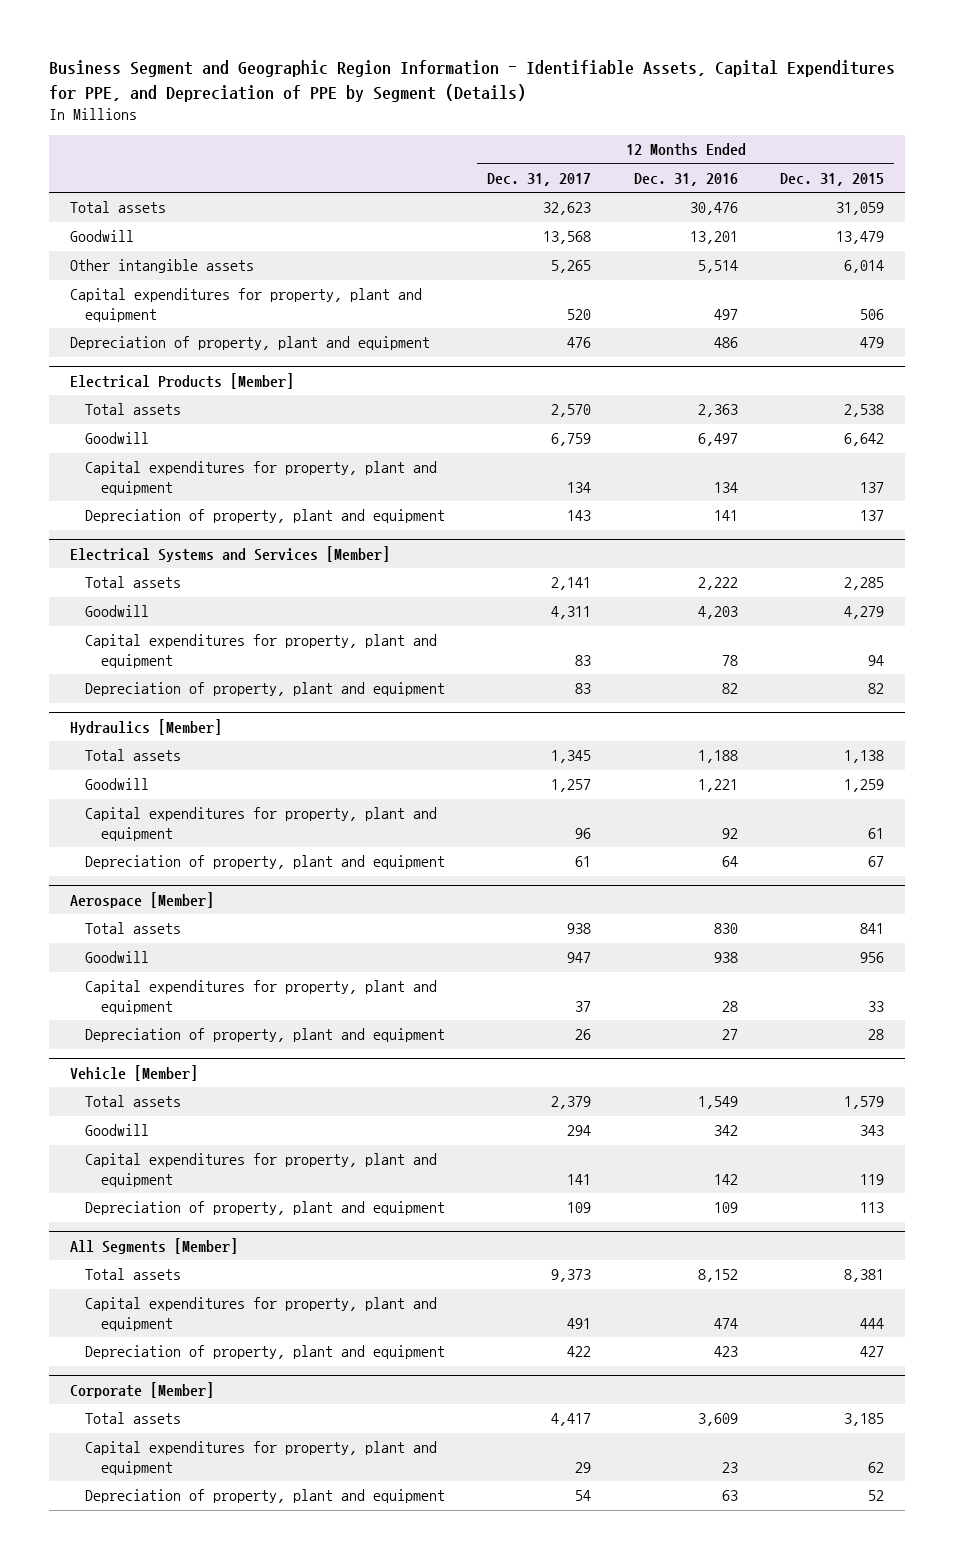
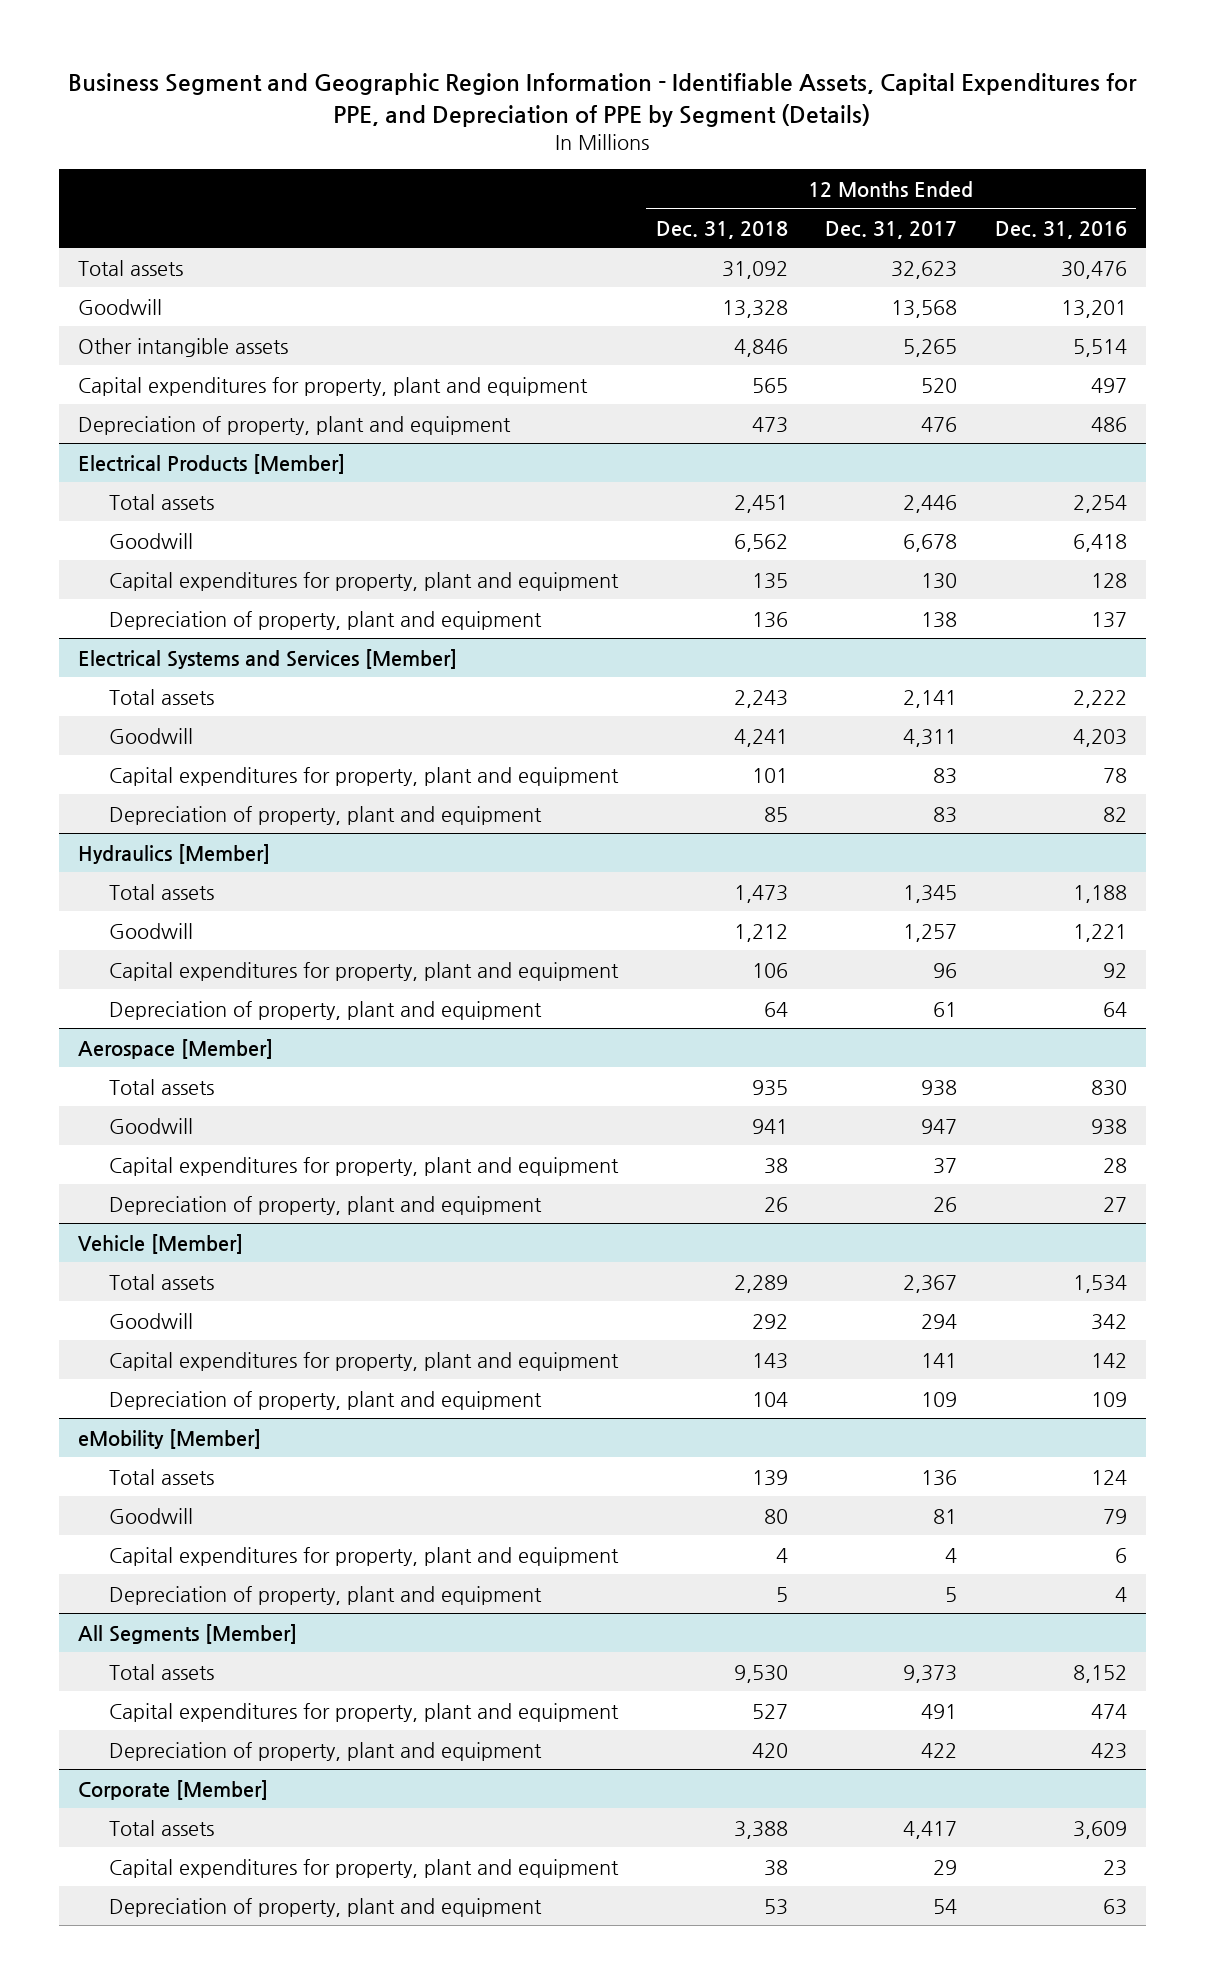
[779,172,884,186] Dec. 31, 2015 -> none
none -> [655,220,788,239] Dec. 31, 2018
[551,404,592,418] 2,570 -> [903,494,958,513] 2,446
[697,404,738,418] 2,363 -> [1073,494,1128,513] 2,254
[551,433,592,447] 6,759 -> [903,533,958,552] 6,678
[697,433,738,447] 6,497 -> [1073,533,1128,552] 6,418
[567,481,592,493] 134 -> [921,572,958,589] 130
[713,481,738,493] 134 -> [1091,572,1128,588] 128
[567,510,592,522] 143 -> [921,611,958,628] 138
[713,510,738,522] 141 -> [1091,611,1128,628] 137
[551,1096,592,1110] 2,379 -> [903,1274,958,1293] 2,367
[697,1096,738,1110] 1,549 -> [1073,1274,1128,1293] 1,534
none -> [77,1428,261,1449] eMobility [Member]
none -> [109,1468,215,1485] Total assets
none -> [109,1507,194,1524] Goodwill
none -> [109,1546,620,1566] Capital expenditures for property, plant and equipment
none -> [109,1585,543,1605] Depreciation of property, plant and equipment

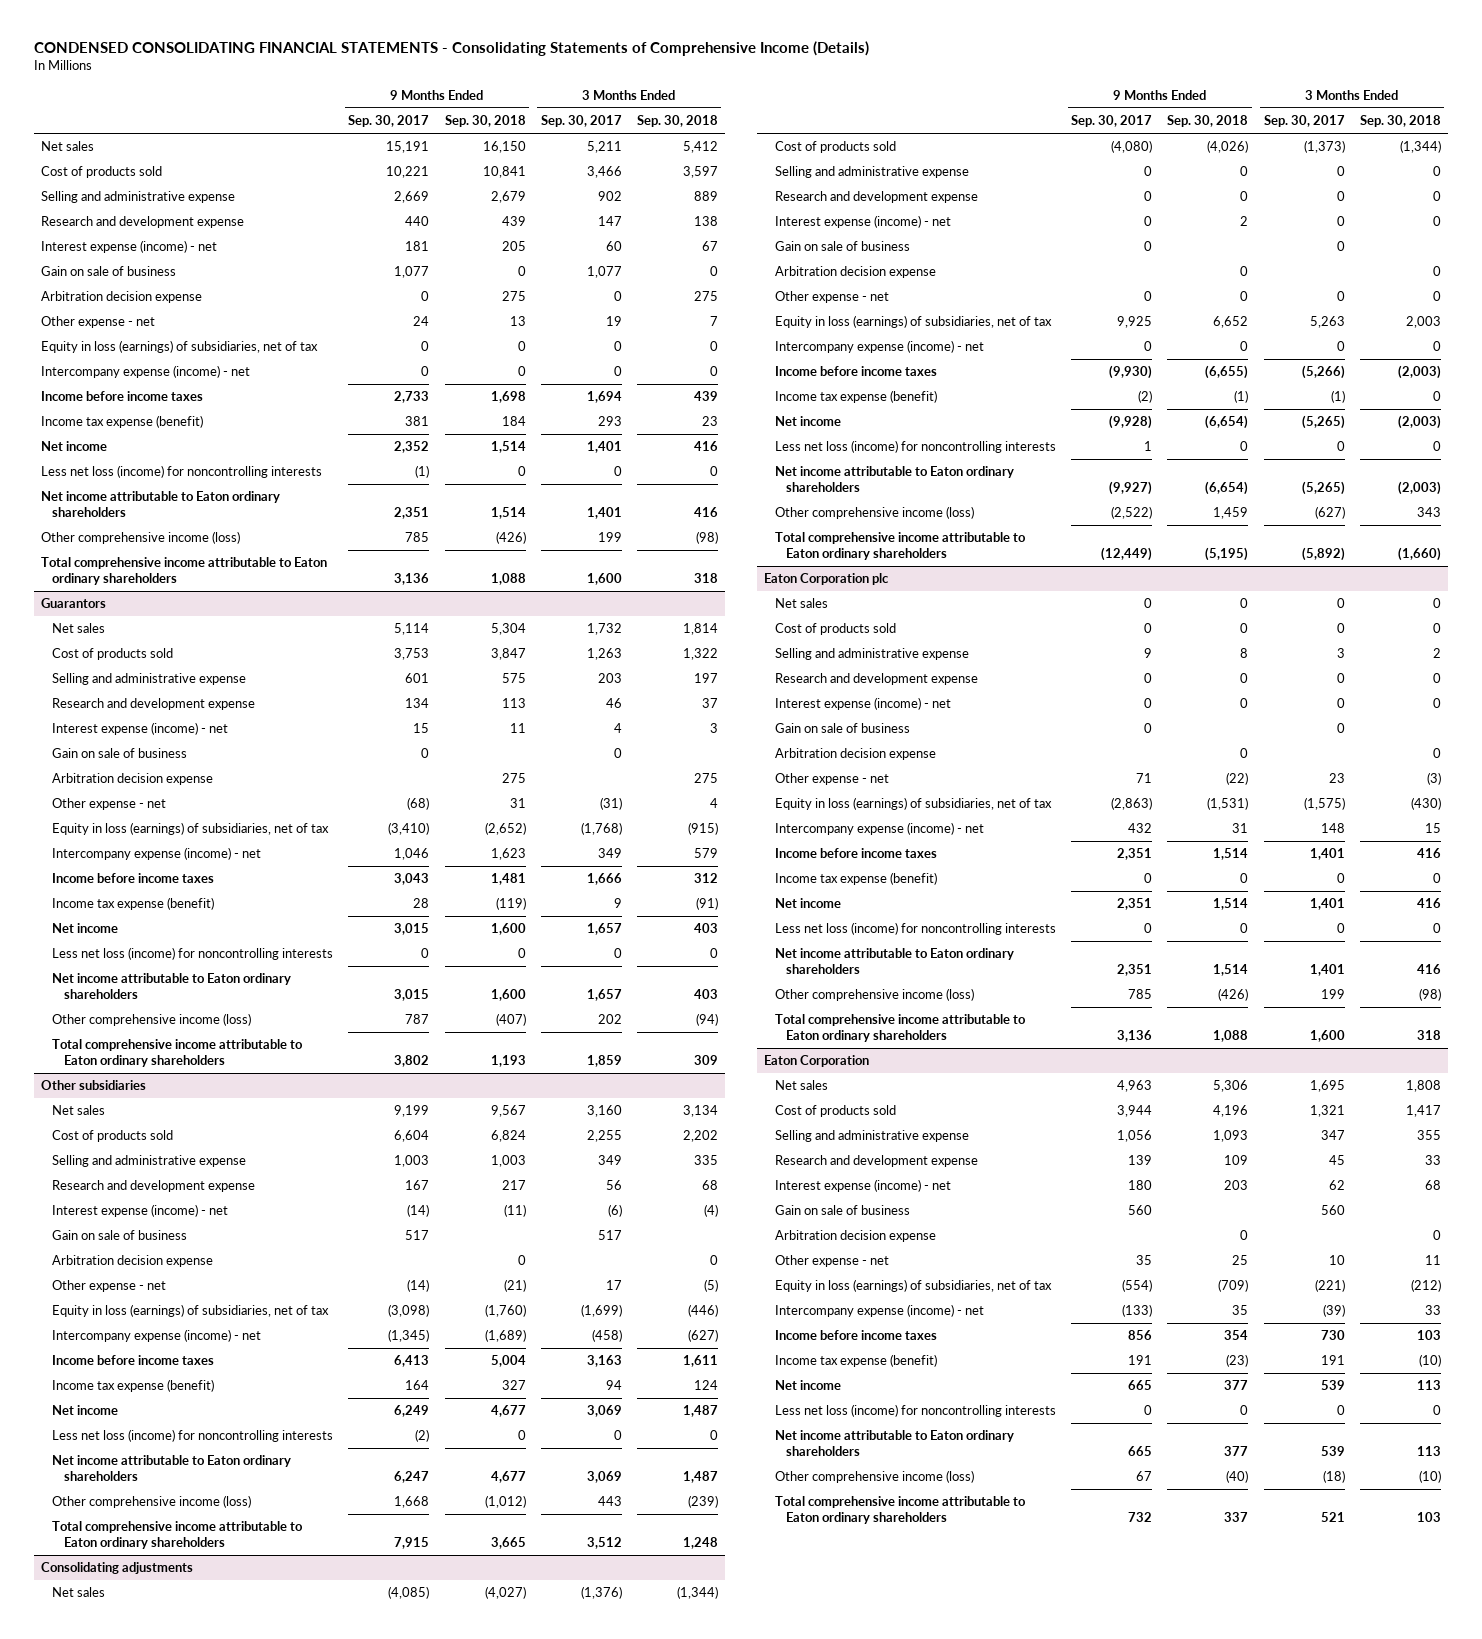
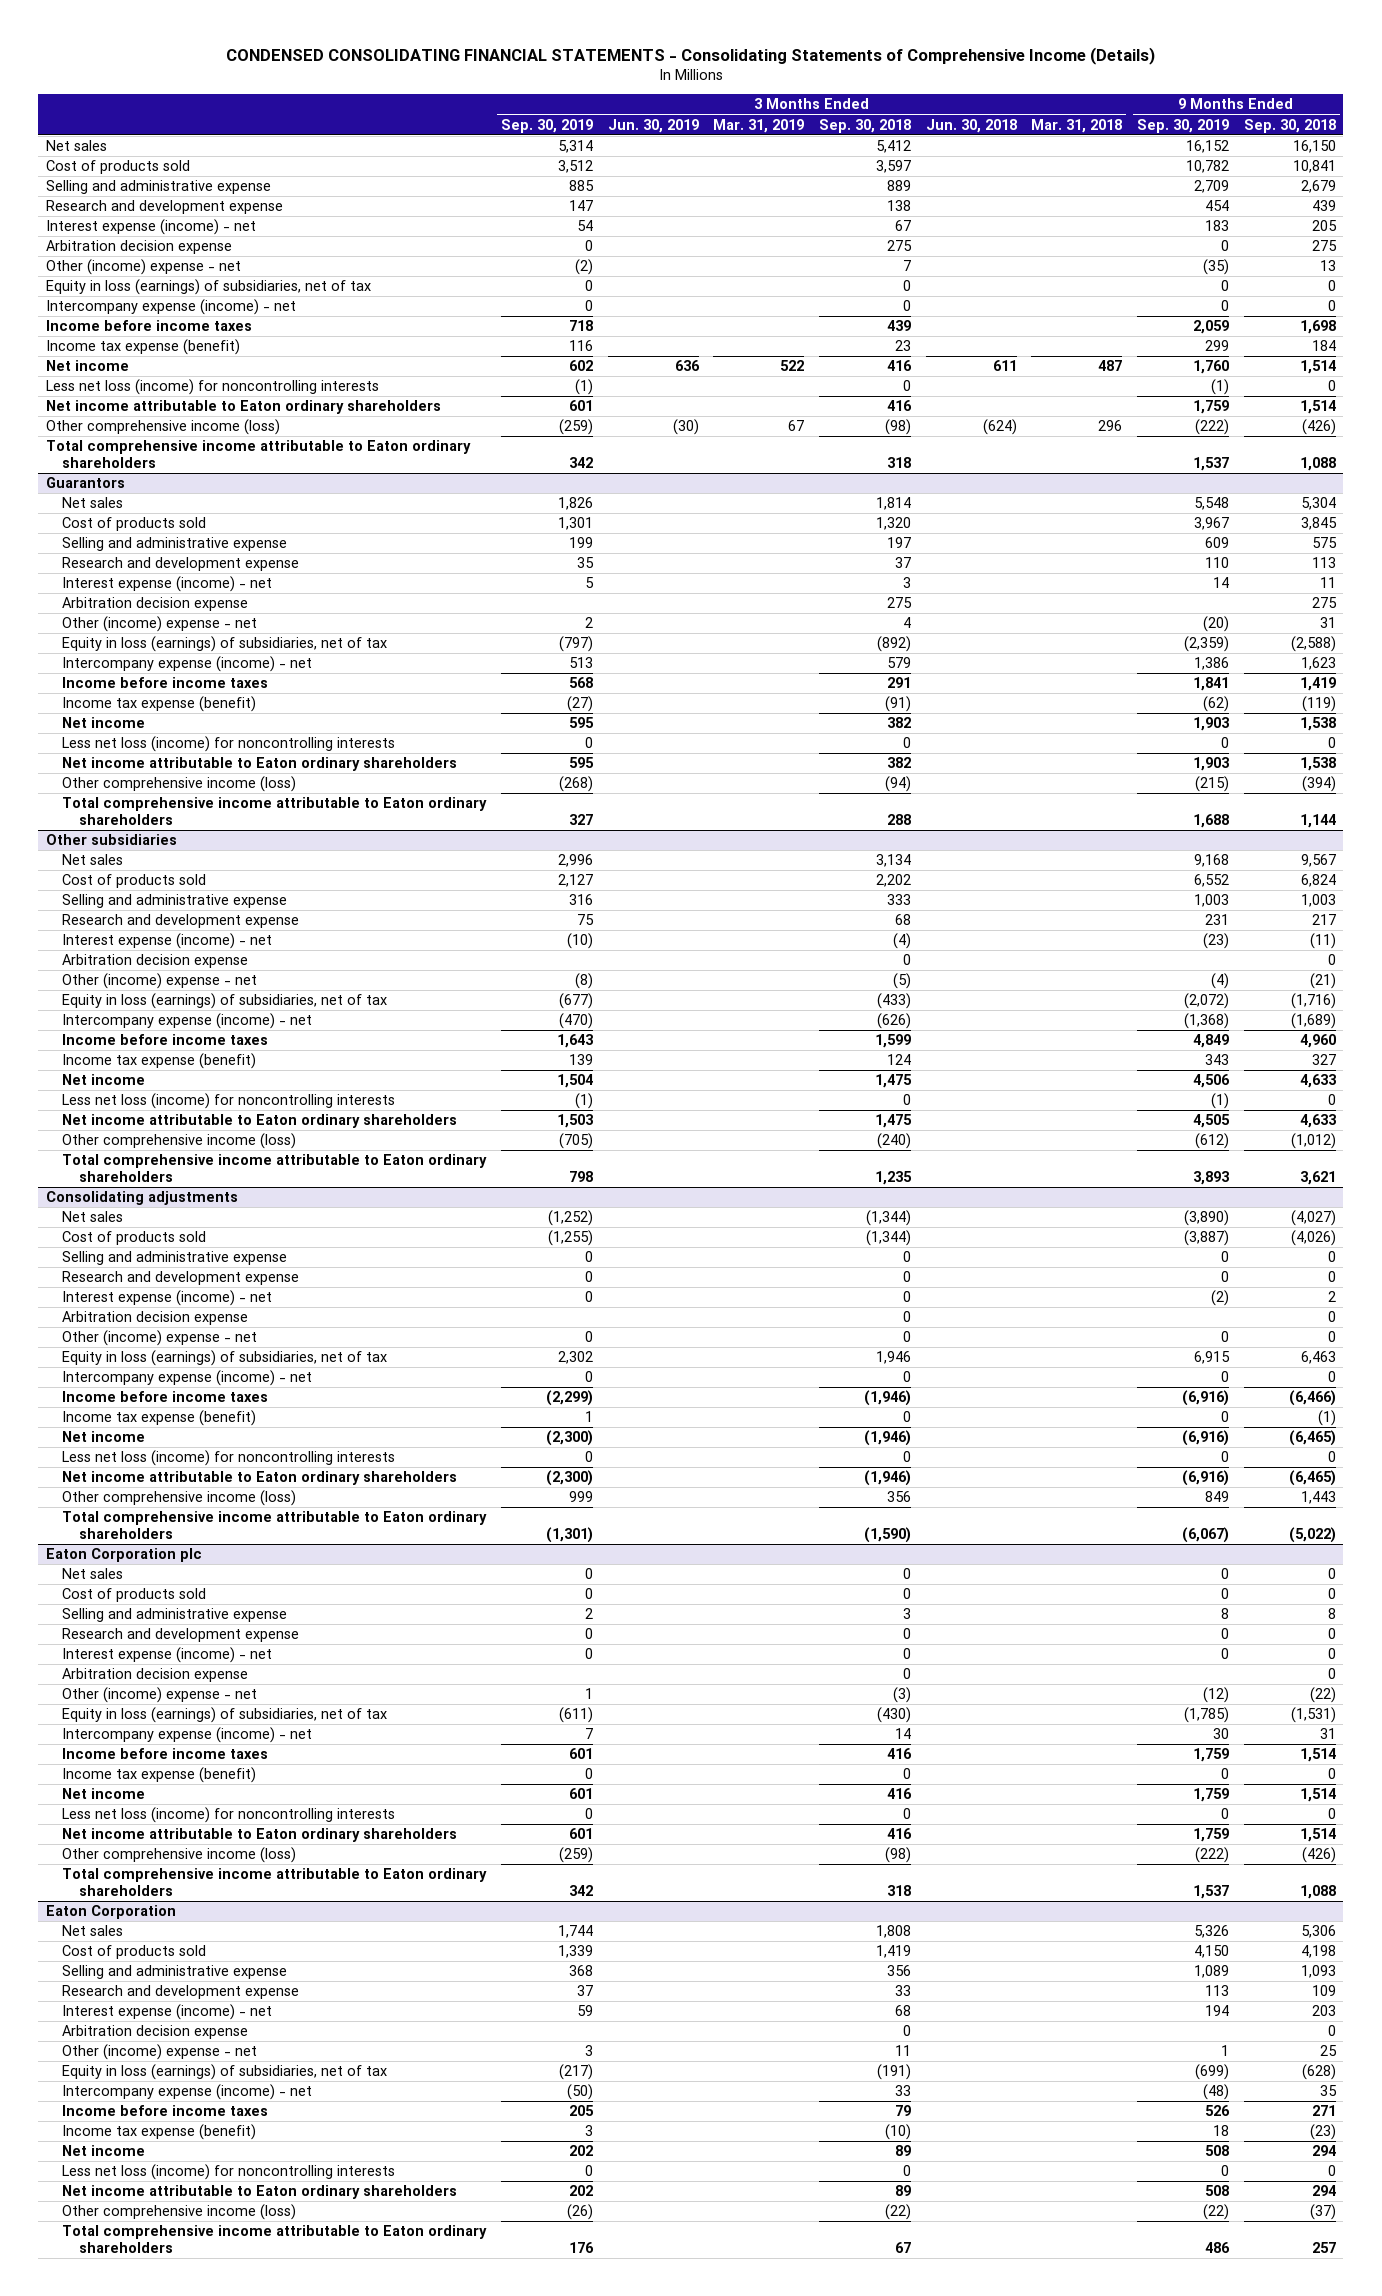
[348,115,430,128] Sep. 30, 2017 -> none
[540,115,622,128] Sep. 30, 2017 -> none
none -> [500,118,593,133] Sep. 30, 2019
none -> [607,118,699,133] Jun. 30, 2019
none -> [713,118,805,133] Mar. 31, 2019
none -> [925,118,1017,133] Jun. 30, 2018
none -> [1031,118,1123,133] Mar. 31, 2018
none -> [1137,118,1230,133] Sep. 30, 2019
[41,266,177,277] Gain on sale of business -> none
[41,316,156,329] Other expense - net -> [45,259,241,276] Other (income) expense - net
[490,648,526,661] 3,847 -> [1300,517,1337,531] 3,845
[682,648,718,661] 1,322 -> [876,517,912,531] 1,320
[52,748,188,759] Gain on sale of business -> none
[52,798,167,811] Other expense - net -> [62,616,258,633] Other (income) expense - net
[484,822,526,836] (2,652) -> [1290,636,1336,653] (2,588)
[687,822,718,836] (915) -> [877,636,912,653] (892)
[490,873,526,886] 1,481 -> [1299,677,1336,692] 1,419
[693,873,718,884] 312 -> [887,677,912,689] 291
[490,923,526,936] 1,600 -> [1299,717,1336,732] 1,538
[693,923,718,934] 403 -> [887,717,912,729] 382
[490,989,526,1002] 1,600 -> [1299,757,1336,772] 1,538
[693,989,718,1000] 403 -> [887,757,912,769] 382
[495,1013,526,1027] (407) -> [1301,776,1336,793] (394)
[490,1055,526,1068] 1,193 -> [1299,813,1336,828] 1,144
[693,1055,718,1066] 309 -> [887,813,912,825] 288
[693,1155,718,1166] 335 -> [887,894,912,906] 333
[52,1230,188,1241] Gain on sale of business -> none
[52,1280,167,1293] Other expense - net -> [62,973,258,990] Other (income) expense - net
[484,1304,526,1318] (1,760) -> [1290,993,1336,1010] (1,716)
[687,1304,718,1318] (446) -> [877,993,912,1010] (433)
[687,1329,718,1343] (627) -> [877,1013,912,1030] (626)
[490,1355,526,1368] 5,004 -> [1299,1034,1336,1049] 4,960
[682,1355,718,1368] 1,611 -> [875,1034,912,1049] 1,599
[490,1405,526,1418] 4,677 -> [1299,1074,1336,1089] 4,633
[682,1405,718,1418] 1,487 -> [875,1074,913,1089] 1,475
[490,1471,526,1484] 4,677 -> [1299,1114,1336,1129] 4,633
[682,1471,718,1484] 1,487 -> [875,1114,913,1129] 1,475
[687,1495,718,1509] (239) -> [877,1133,912,1150] (240)
[490,1537,526,1550] 3,665 -> [1299,1170,1336,1185] 3,621
[682,1537,718,1550] 1,248 -> [875,1170,913,1185] 1,235
[775,241,911,252] Gain on sale of business -> none
[775,291,890,304] Other expense - net -> [62,1330,258,1347] Other (income) expense - net
[1213,316,1249,329] 6,652 -> [1300,1351,1336,1365] 6,463
[1405,316,1441,329] 2,003 -> [876,1351,912,1365] 1,946
[1205,365,1249,380] (6,655) -> [1288,1390,1336,1407] (6,466)
[1397,365,1441,380] (2,003) -> [864,1390,912,1407] (1,946)
[1205,415,1249,430] (6,654) -> [1288,1430,1336,1447] (6,465)
[1397,415,1441,430] (2,003) -> [864,1430,912,1447] (1,946)
[1205,481,1249,496] (6,654) -> [1288,1470,1336,1487] (6,465)
[1397,481,1441,496] (2,003) -> [864,1470,912,1487] (1,946)
[1213,507,1249,520] 1,459 -> [1300,1491,1336,1505] 1,443
[1416,507,1441,518] 343 -> [887,1491,912,1503] 356
[1205,547,1249,562] (5,195) -> [1288,1526,1336,1543] (5,022)
[1397,547,1441,562] (1,660) -> [864,1526,912,1543] (1,590)
[1432,648,1441,659] 2 -> [903,1608,912,1620] 3
[775,723,911,734] Gain on sale of business -> none
[775,773,890,786] Other expense - net -> [62,1687,258,1704] Other (income) expense - net
[1424,823,1441,834] 15 -> [895,1728,912,1740] 14
[1213,1105,1249,1118] 4,196 -> [1300,1945,1336,1959] 4,198
[1405,1105,1441,1118] 1,417 -> [876,1945,912,1959] 1,419
[1416,1130,1441,1141] 355 -> [887,1965,912,1977] 356
[775,1205,911,1216] Gain on sale of business -> none
[775,1255,890,1268] Other expense - net -> [62,2044,258,2061] Other (income) expense - net
[1218,1279,1249,1293] (709) -> [1301,2064,1336,2081] (628)
[1410,1279,1441,1293] (212) -> [877,2064,912,2081] (191)
[1224,1330,1249,1341] 354 -> [1311,2105,1336,2117] 271
[1416,1330,1441,1341] 103 -> [895,2105,912,2117] 79
[1224,1380,1249,1391] 377 -> [1311,2145,1336,2157] 294
[1416,1380,1441,1391] 113 -> [895,2145,912,2157] 89
[1224,1446,1249,1457] 377 -> [1311,2185,1336,2197] 294
[1416,1446,1441,1457] 113 -> [895,2185,912,2197] 89
[1226,1470,1249,1484] (40) -> [1309,2204,1336,2221] (37)
[1418,1470,1441,1484] (10) -> [885,2204,912,2221] (22)
[1224,1512,1249,1523] 337 -> [1311,2241,1336,2253] 257
[1416,1512,1441,1523] 103 -> [895,2241,912,2253] 67

